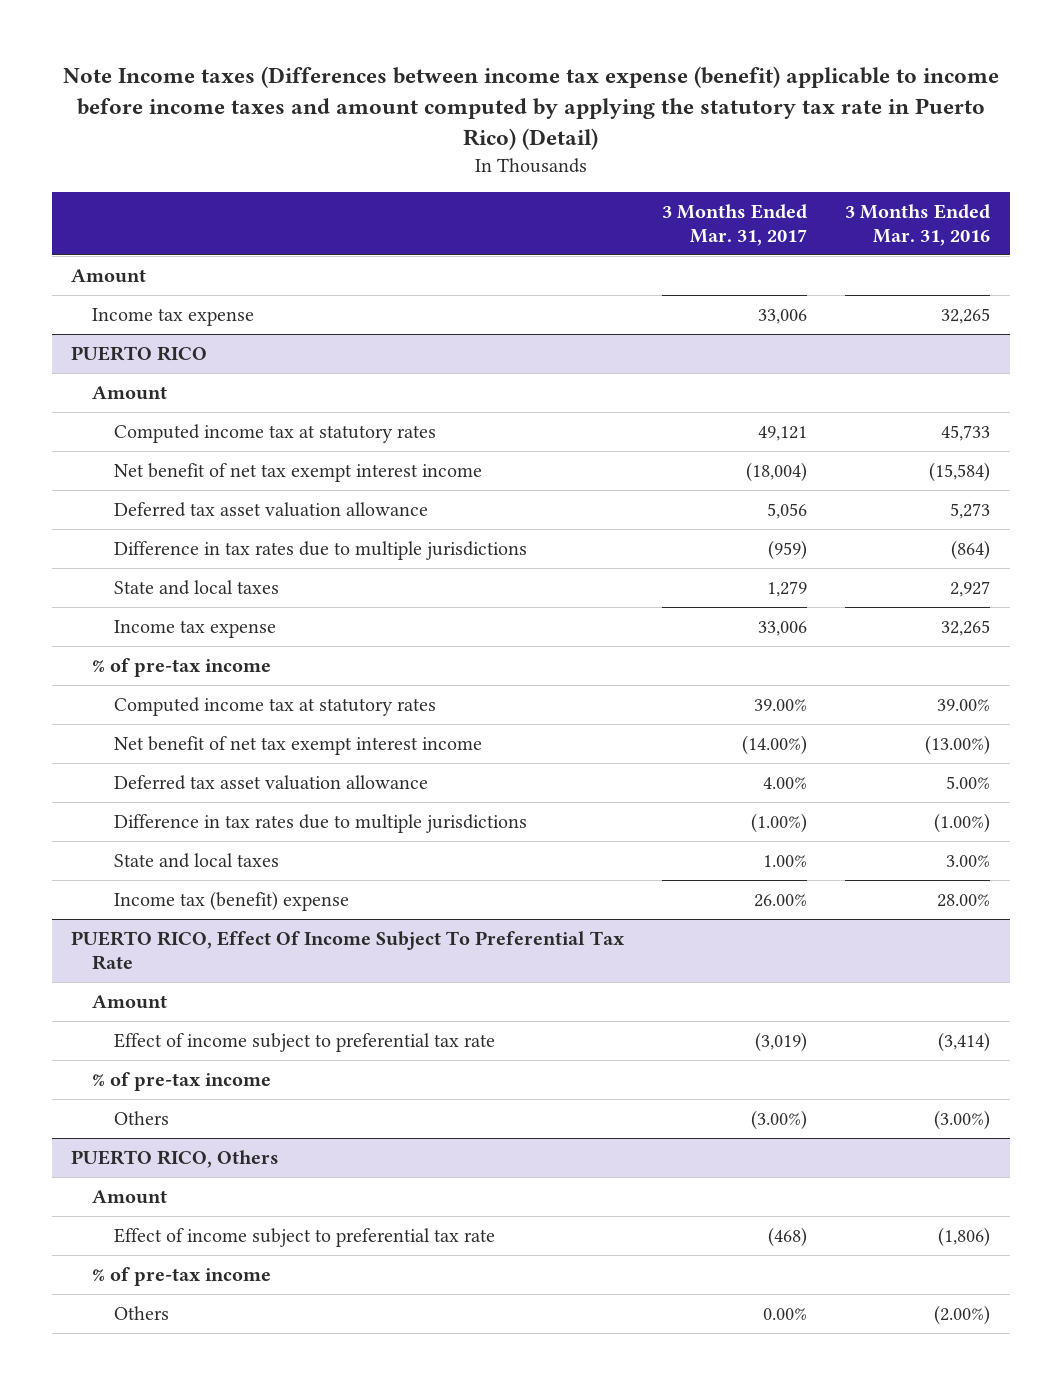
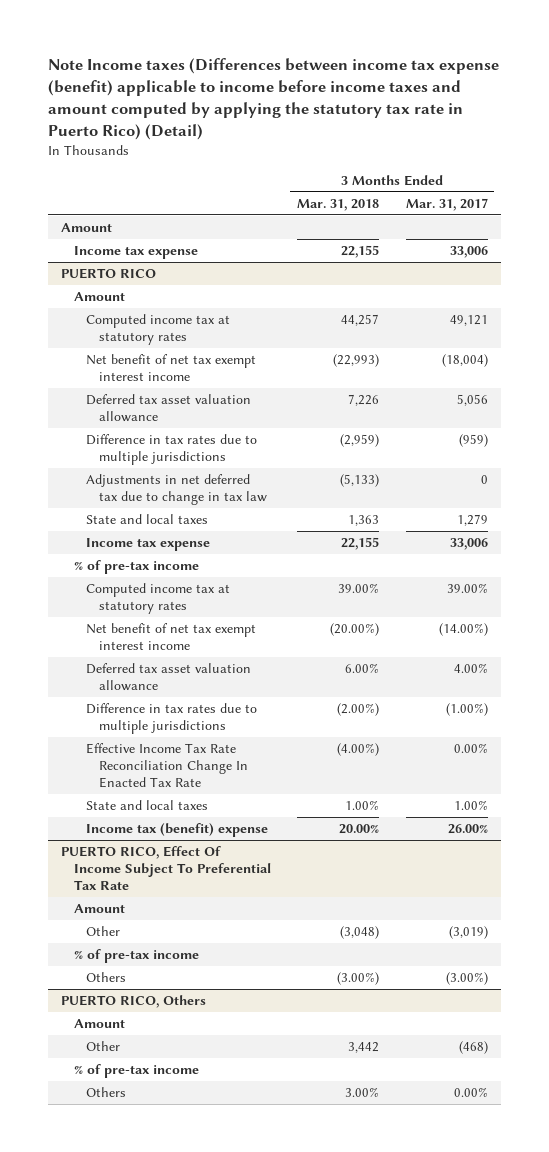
[845,203,991,247] 3 Months Ended Mar. 31, 2016 -> none
none -> [297,198,380,211] Mar. 31, 2018
none -> [86,474,267,506] Adjustments in net deferred tax due to change in tax law
none -> [86,743,248,788] Effective Income Tax Rate Reconciliation Change In Enacted Tax Rate
[114,1032,496,1052] Effect of income subject to preferential tax rate -> [86,926,121,937] Other
[114,1227,496,1247] Effect of income subject to preferential tax rate -> [86,1041,121,1052] Other

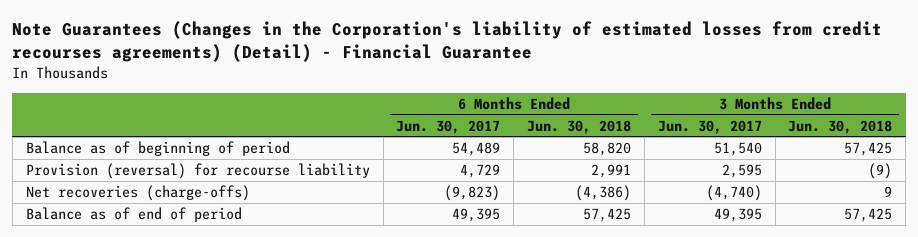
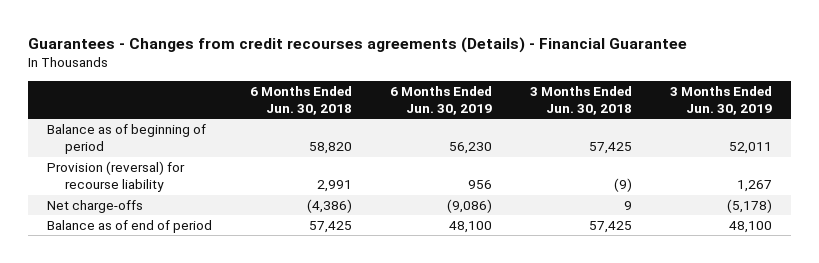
[12,21,883,63] Note Guarantees (Changes in the Corporation's liability of estimated losses from credit recourses agreements) (Detail) - Financial Guarantee -> [27,36,687,53] Guarantees - Changes from credit recourses agreements (Details) - Financial Guarantee
[396,119,501,134] Jun. 30, 2017 -> none
[657,119,762,134] Jun. 30, 2017 -> none
none -> [389,85,492,116] 6 Months Ended Jun. 30, 2019
none -> [669,85,772,116] 3 Months Ended Jun. 30, 2019
[25,185,250,202] Net recoveries (charge-offs) -> [46,200,143,214] Net charge-offs

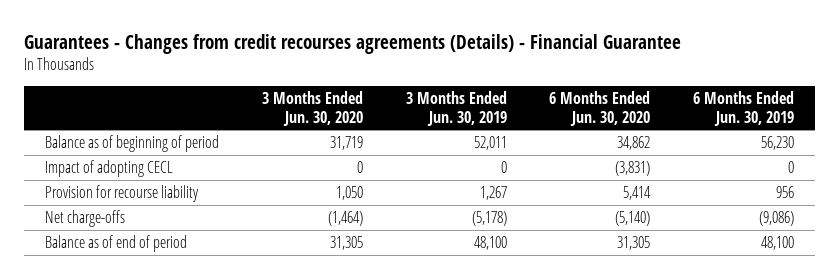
[249,85,352,116] 6 Months Ended Jun. 30, 2018 -> none
[529,85,632,116] 3 Months Ended Jun. 30, 2018 -> none
none -> [261,91,363,126] 3 Months Ended Jun. 30, 2020
none -> [549,91,651,126] 6 Months Ended Jun. 30, 2020
none -> [45,159,174,177] Impact of adopting CECL
[46,161,185,193] Provision (reversal) for recourse liability -> [45,184,200,202] Provision for recourse liability

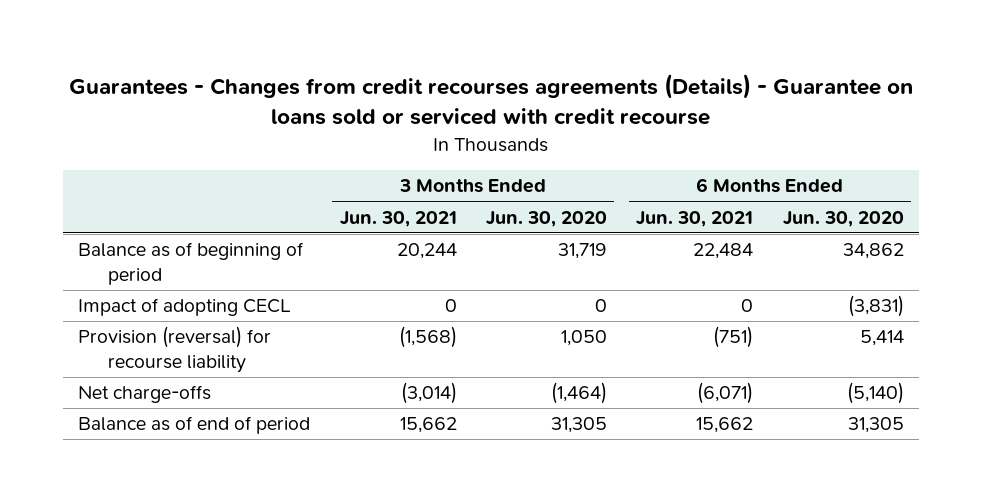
[24,33,682,54] Guarantees - Changes from credit recourses agreements (Details) - Financial Guarantee -> [68,73,913,126] Guarantees - Changes from credit recourses agreements (Details) - Guarantee on loans sold or serviced with credit recourse
[405,91,507,126] 3 Months Ended Jun. 30, 2019 -> none
[692,91,794,126] 6 Months Ended Jun. 30, 2019 -> none
none -> [339,210,457,227] Jun. 30, 2021
none -> [636,210,754,227] Jun. 30, 2021
[45,184,200,202] Provision for recourse liability -> [78,326,272,374] Provision (reversal) for recourse liability

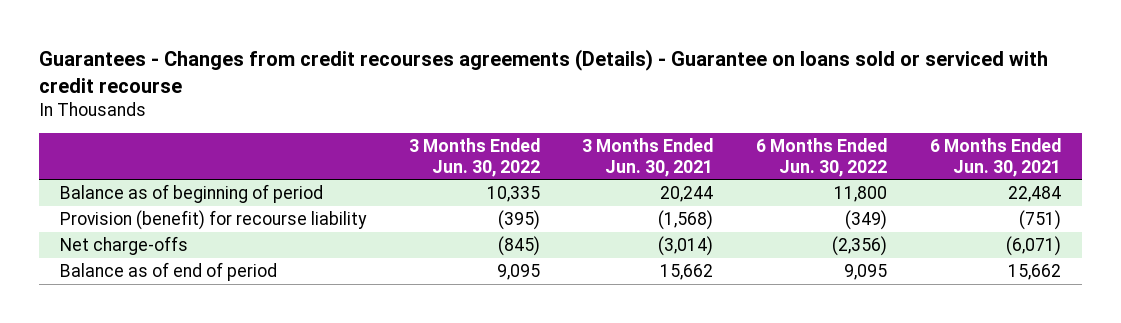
[485,210,607,227] Jun. 30, 2020 -> none
[782,210,904,227] Jun. 30, 2020 -> none
none -> [408,138,540,177] 3 Months Ended Jun. 30, 2022
none -> [755,138,887,177] 6 Months Ended Jun. 30, 2022
[78,298,292,317] Impact of adopting CECL -> none
[78,326,272,374] Provision (reversal) for recourse liability -> [59,209,367,230] Provision (benefit) for recourse liability

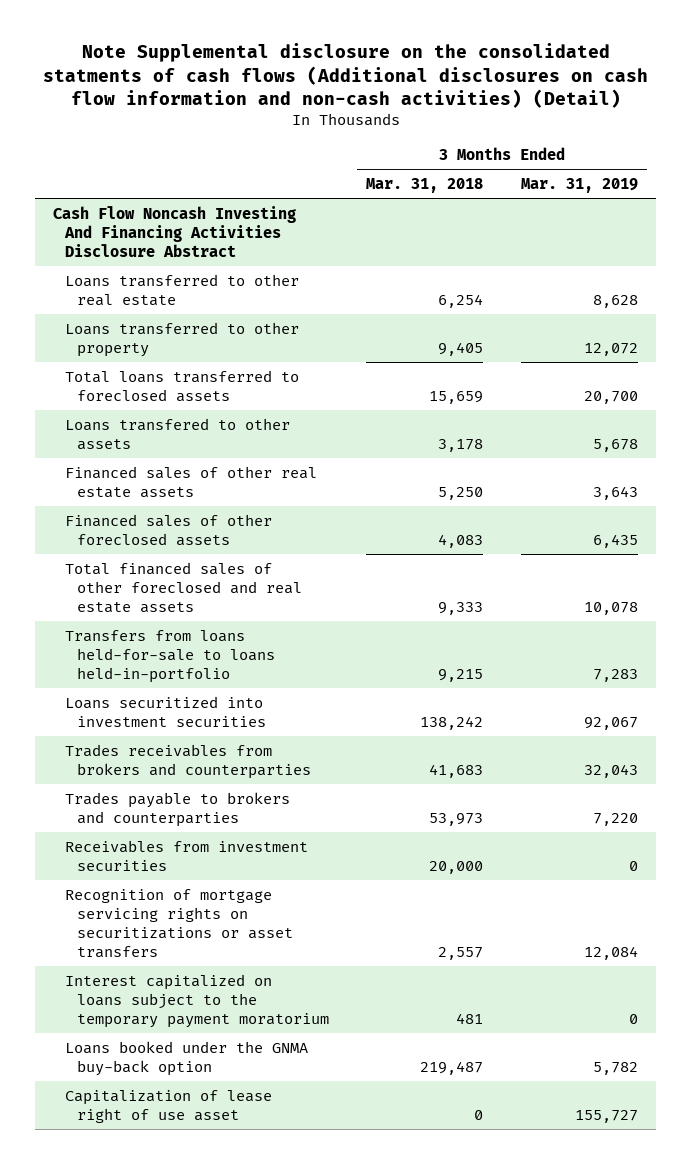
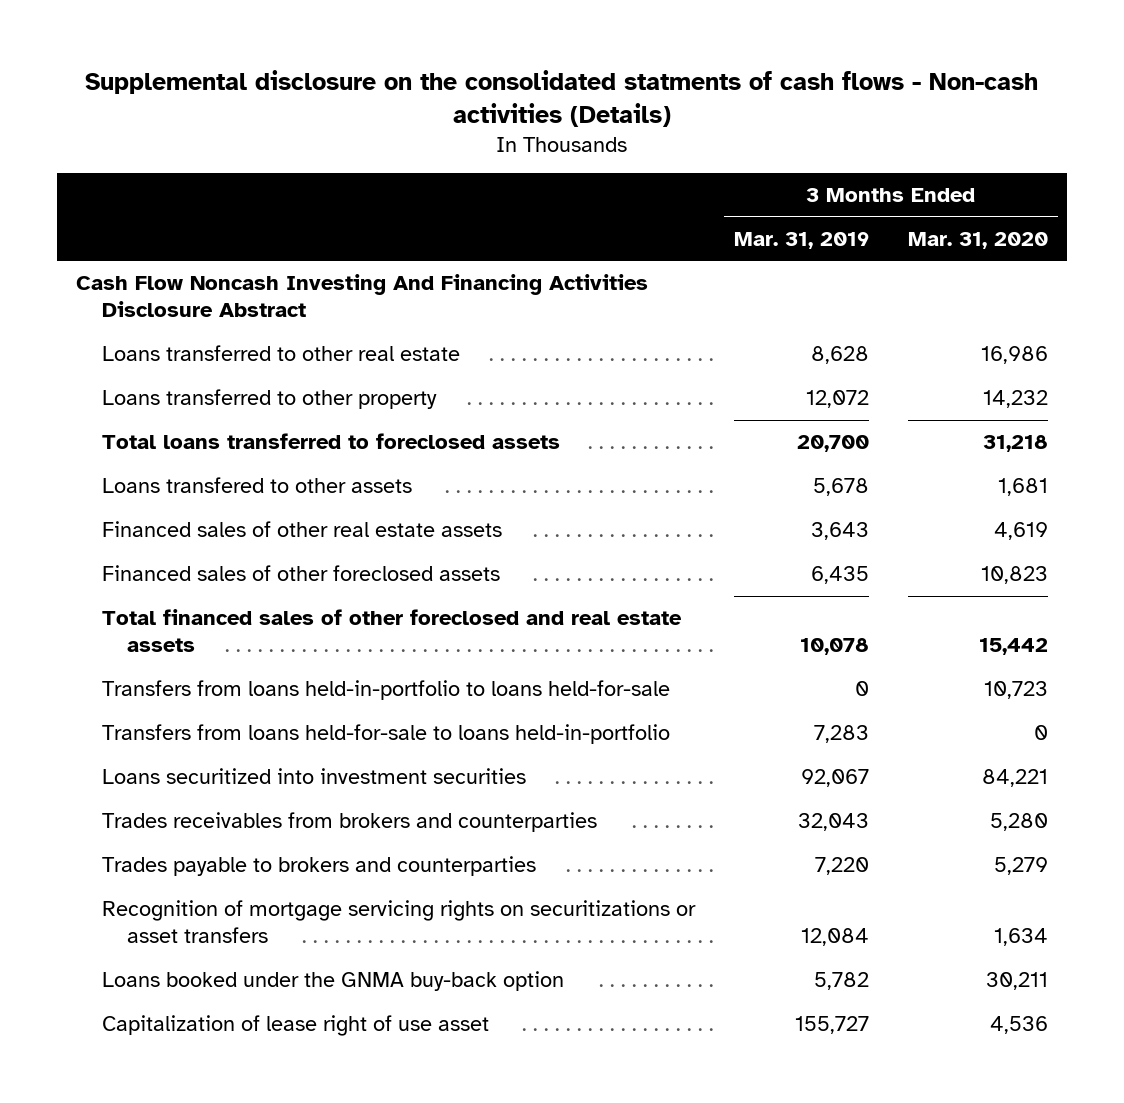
[42,43,648,109] Note Supplemental disclosure on the consolidated statments of cash flows (Additional disclosures on cash flow information and non-cash activities) (Detail) -> [85,69,1039,127] Supplemental disclosure on the consolidated statments of cash flows - Non-cash activities (Details)
[366,177,484,193] Mar. 31, 2018 -> none
none -> [907,231,1048,249] Mar. 31, 2020
none -> [101,680,670,701] Transfers from loans held-in-portfolio to loans held-for-sale
[64,839,308,871] Receivables from investment securities -> none
[64,973,329,1028] Interest capitalized on loans subject to the temporary payment moratorium -> none

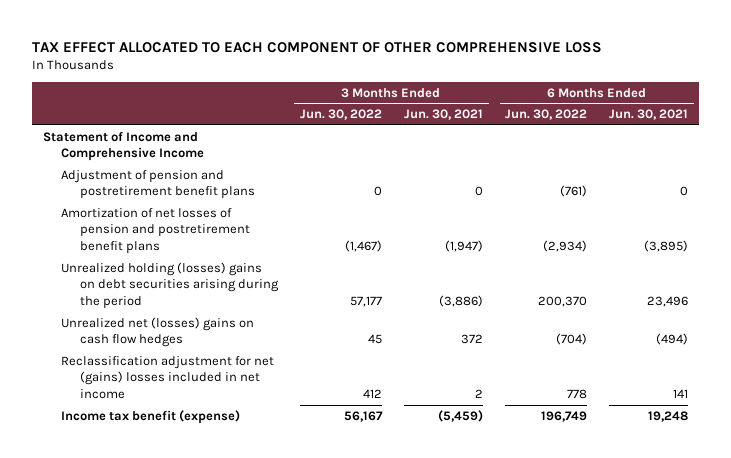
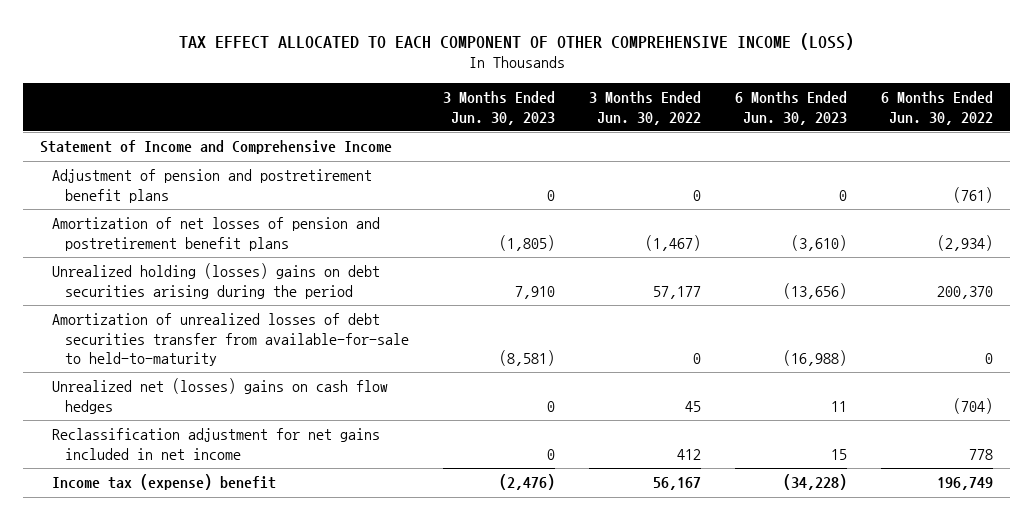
[31,41,602,53] TAX EFFECT ALLOCATED TO EACH COMPONENT OF OTHER COMPREHENSIVE LOSS -> [178,32,854,50] TAX EFFECT ALLOCATED TO EACH COMPONENT OF OTHER COMPREHENSIVE INCOME (LOSS)
[404,109,484,121] Jun. 30, 2021 -> none
[609,109,689,121] Jun. 30, 2021 -> none
none -> [442,91,555,125] 3 Months Ended Jun. 30, 2023
none -> [735,91,848,125] 6 Months Ended Jun. 30, 2023
none -> [52,313,409,366] Amortization of unrealized losses of debt securities transfer from available-for-sale to held-to-maturity
[61,355,275,400] Reclassification adjustment for net (gains) losses included in net income -> [52,428,381,460] Reclassification adjustment for net gains included in net income
[61,409,241,424] Income tax benefit (expense) -> [52,474,277,491] Income tax (expense) benefit

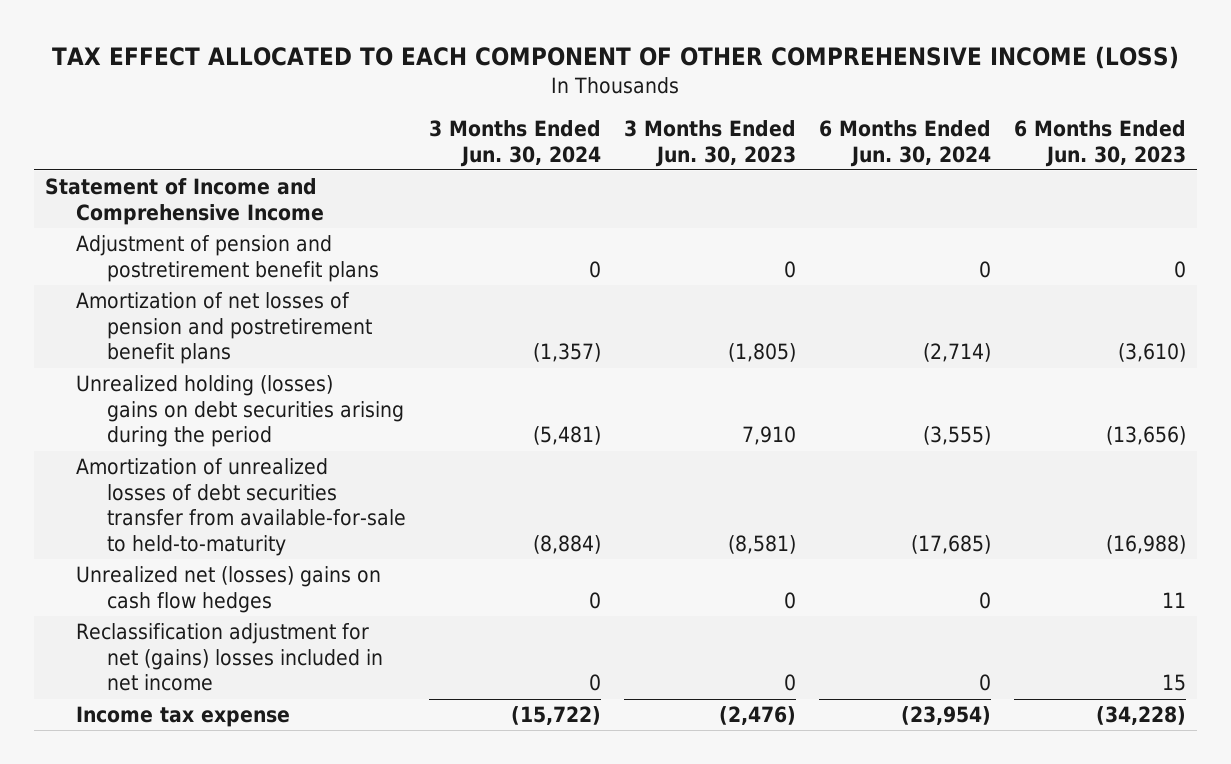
[589,91,702,125] 3 Months Ended Jun. 30, 2022 -> none
[881,91,994,125] 6 Months Ended Jun. 30, 2022 -> none
none -> [428,120,601,167] 3 Months Ended Jun. 30, 2024
none -> [818,120,991,167] 6 Months Ended Jun. 30, 2024
[52,428,381,460] Reclassification adjustment for net gains included in net income -> [75,623,383,692] Reclassification adjustment for net (gains) losses included in net income
[52,474,277,491] Income tax (expense) benefit -> [75,706,290,728] Income tax expense

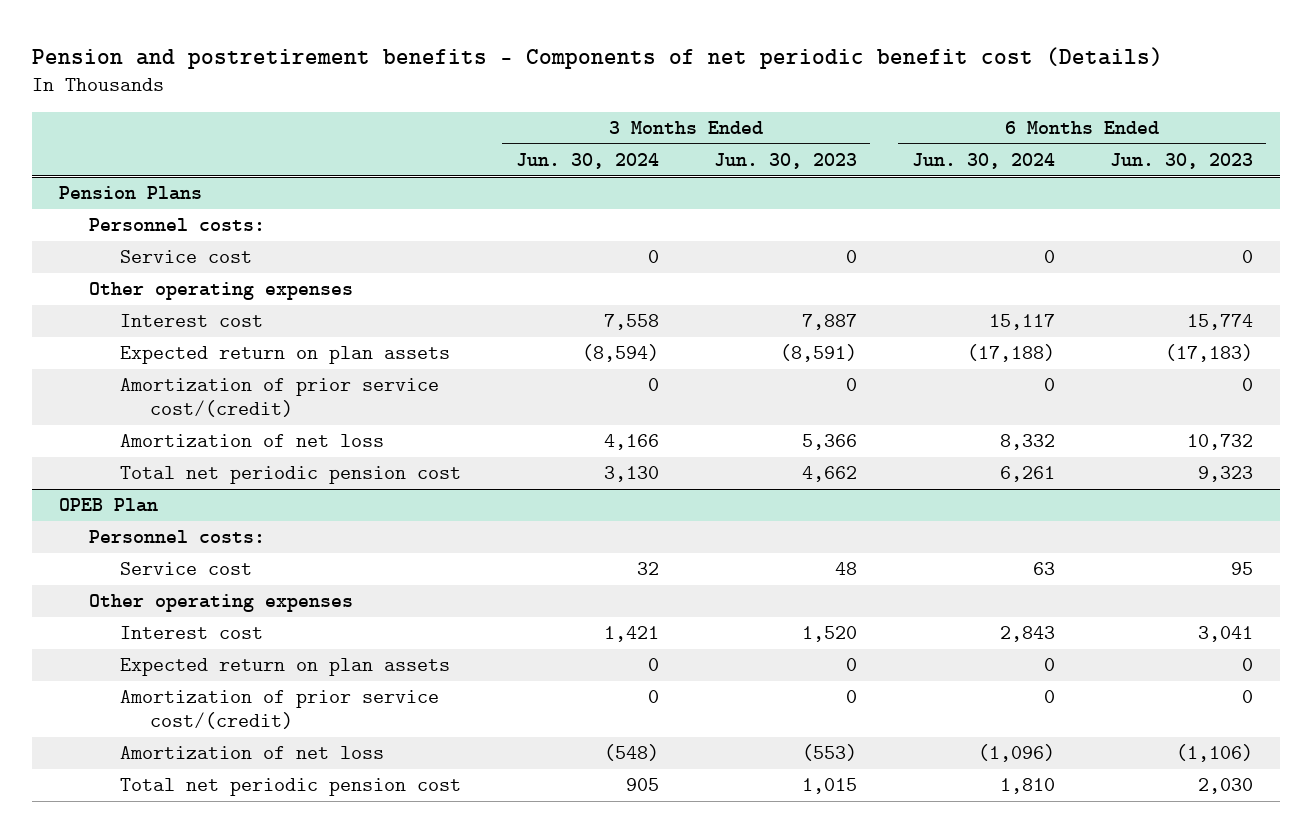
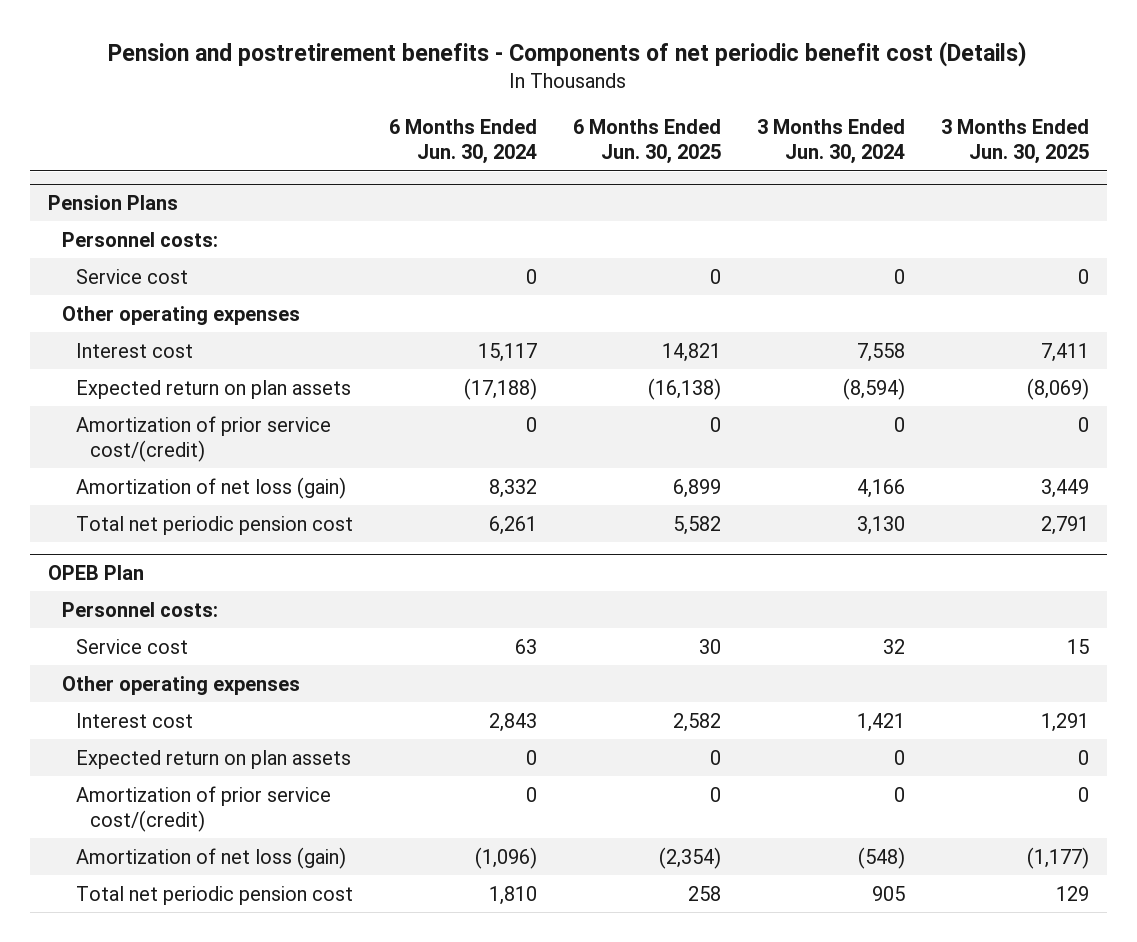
[713,152,857,169] Jun. 30, 2023 -> none
[1109,152,1253,169] Jun. 30, 2023 -> none
none -> [573,119,722,165] 6 Months Ended Jun. 30, 2025
none -> [940,119,1089,165] 3 Months Ended Jun. 30, 2025
[119,434,384,448] Amortization of net loss -> [76,476,347,499] Amortization of net loss (gain)
[119,746,384,760] Amortization of net loss -> [76,846,347,869] Amortization of net loss (gain)

